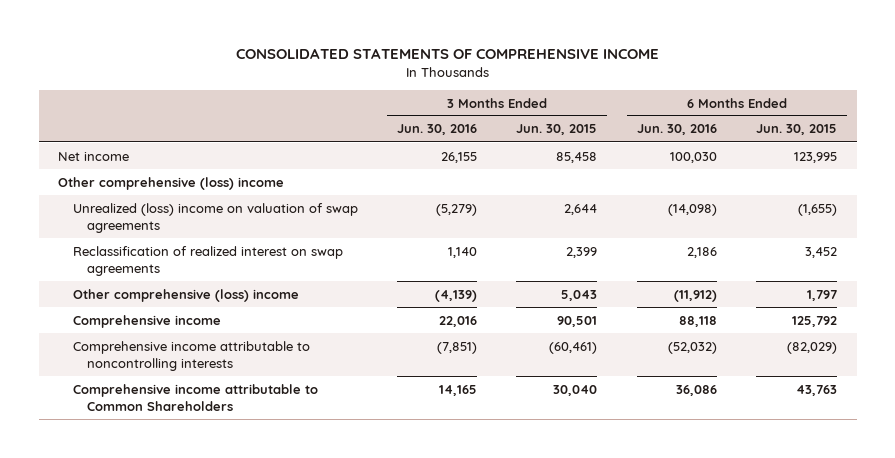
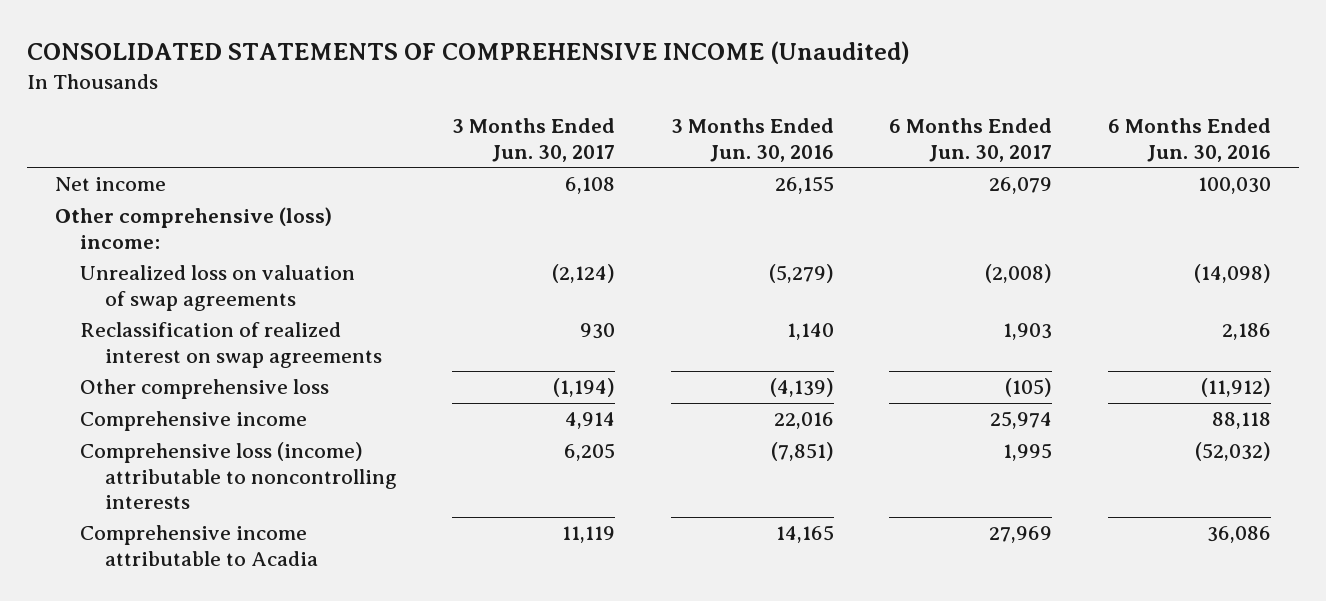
[235,48,659,60] CONSOLIDATED STATEMENTS OF COMPREHENSIVE INCOME -> [27,41,911,65] CONSOLIDATED STATEMENTS OF COMPREHENSIVE INCOME (Unaudited)
[516,124,598,136] Jun. 30, 2015 -> none
[755,124,837,136] Jun. 30, 2015 -> none
none -> [452,118,616,162] 3 Months Ended Jun. 30, 2017
none -> [889,118,1053,162] 6 Months Ended Jun. 30, 2017
[58,176,285,190] Other comprehensive (loss) income -> [55,207,333,249] Other comprehensive (loss) income:
[72,202,358,233] Unrealized (loss) income on valuation of swap agreements -> [79,265,355,311] Unrealized loss on valuation of swap agreements
[72,288,299,302] Other comprehensive (loss) income -> [79,379,329,400] Other comprehensive loss
[72,340,310,371] Comprehensive income attributable to noncontrolling interests -> [79,442,397,510] Comprehensive loss (income) attributable to noncontrolling interests
[72,383,318,411] Comprehensive income attributable to Common Shareholders -> [79,525,318,566] Comprehensive income attributable to Acadia

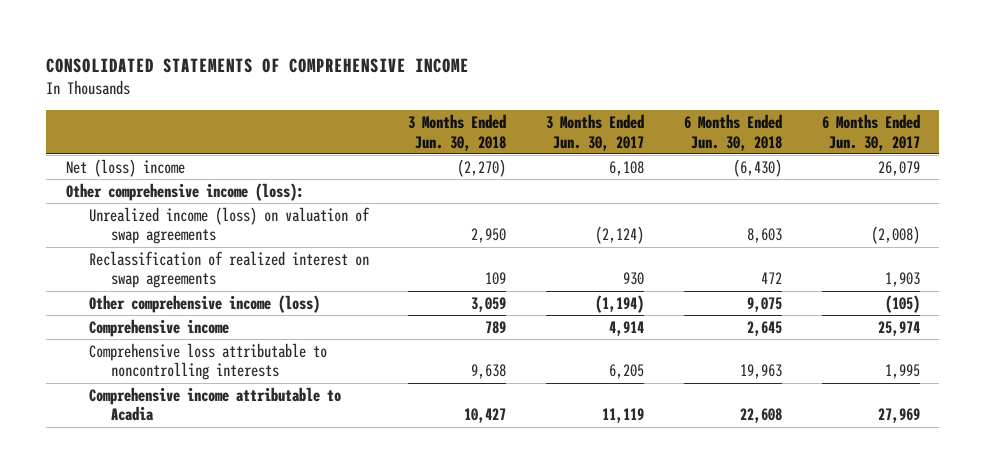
[27,41,911,65] CONSOLIDATED STATEMENTS OF COMPREHENSIVE INCOME (Unaudited) -> [45,57,469,73] CONSOLIDATED STATEMENTS OF COMPREHENSIVE INCOME
[670,118,834,162] 3 Months Ended Jun. 30, 2016 -> none
[1107,118,1271,162] 6 Months Ended Jun. 30, 2016 -> none
none -> [408,114,507,151] 3 Months Ended Jun. 30, 2018
none -> [683,114,782,151] 6 Months Ended Jun. 30, 2018
[55,177,167,192] Net income -> [65,158,185,177] Net (loss) income
[55,207,333,249] Other comprehensive (loss) income: -> [65,182,304,201] Other comprehensive income (loss):
[79,265,355,311] Unrealized loss on valuation of swap agreements -> [88,206,370,245] Unrealized income (loss) on valuation of swap agreements
[79,379,329,400] Other comprehensive loss -> [88,294,320,313] Other comprehensive income (loss)
[79,442,397,510] Comprehensive loss (income) attributable to noncontrolling interests -> [88,342,327,381] Comprehensive loss attributable to noncontrolling interests

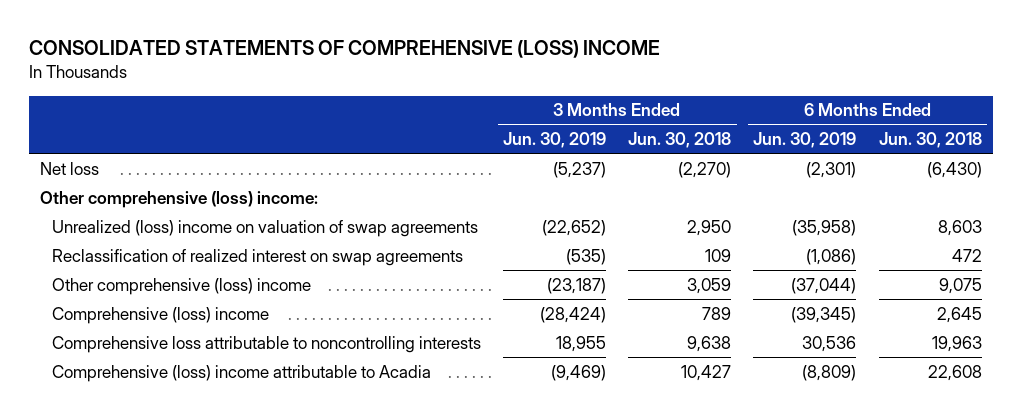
[45,57,469,73] CONSOLIDATED STATEMENTS OF COMPREHENSIVE INCOME -> [28,40,660,59] CONSOLIDATED STATEMENTS OF COMPREHENSIVE (LOSS) INCOME
[546,114,645,151] 3 Months Ended Jun. 30, 2017 -> none
[821,114,920,151] 6 Months Ended Jun. 30, 2017 -> none
none -> [503,132,607,149] Jun. 30, 2019
none -> [753,132,857,149] Jun. 30, 2019
[65,158,185,177] Net (loss) income -> [39,161,99,175] Net loss
[65,182,304,201] Other comprehensive income (loss): -> [39,190,318,208] Other comprehensive (loss) income:
[88,206,370,245] Unrealized income (loss) on valuation of swap agreements -> [52,219,479,237] Unrealized (loss) income on valuation of swap agreements
[88,294,320,313] Other comprehensive income (loss) -> [52,277,312,295] Other comprehensive (loss) income
[88,318,229,337] Comprehensive income -> [52,306,270,324] Comprehensive (loss) income
[88,386,341,422] Comprehensive income attributable to Acadia -> [52,364,432,382] Comprehensive (loss) income attributable to Acadia

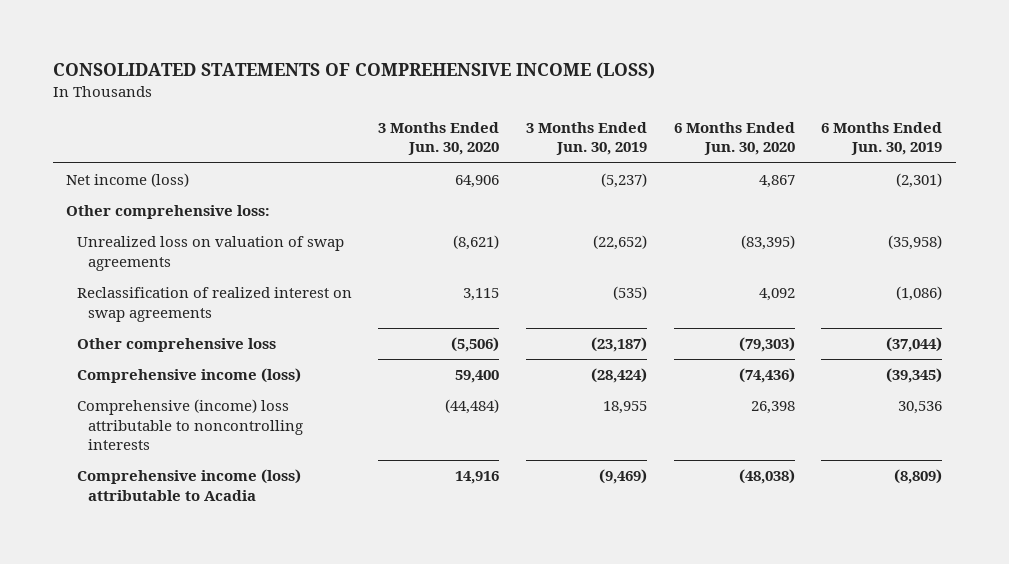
[28,40,660,59] CONSOLIDATED STATEMENTS OF COMPREHENSIVE (LOSS) INCOME -> [52,62,655,80] CONSOLIDATED STATEMENTS OF COMPREHENSIVE INCOME (LOSS)
[628,132,732,149] Jun. 30, 2018 -> none
[878,132,982,149] Jun. 30, 2018 -> none
none -> [378,121,500,156] 3 Months Ended Jun. 30, 2020
none -> [673,121,795,156] 6 Months Ended Jun. 30, 2020
[39,161,99,175] Net loss -> [66,172,190,187] Net income (loss)
[39,190,318,208] Other comprehensive (loss) income: -> [66,204,271,219] Other comprehensive loss:
[52,219,479,237] Unrealized (loss) income on valuation of swap agreements -> [76,235,344,271] Unrealized loss on valuation of swap agreements
[52,277,312,295] Other comprehensive (loss) income -> [76,337,276,352] Other comprehensive loss
[52,306,270,324] Comprehensive (loss) income -> [76,367,301,383] Comprehensive income (loss)
[52,335,482,353] Comprehensive loss attributable to noncontrolling interests -> [76,398,303,451] Comprehensive (income) loss attributable to noncontrolling interests
[52,364,432,382] Comprehensive (loss) income attributable to Acadia -> [76,468,301,501] Comprehensive income (loss) attributable to Acadia

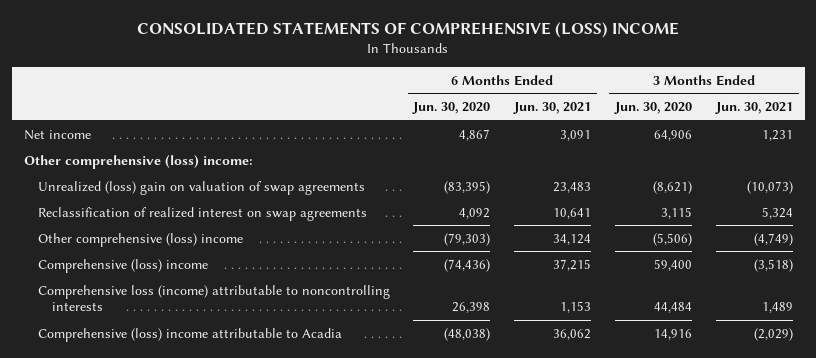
[52,62,655,80] CONSOLIDATED STATEMENTS OF COMPREHENSIVE INCOME (LOSS) -> [137,21,680,38] CONSOLIDATED STATEMENTS OF COMPREHENSIVE (LOSS) INCOME
[526,121,648,156] 3 Months Ended Jun. 30, 2019 -> none
[821,121,943,156] 6 Months Ended Jun. 30, 2019 -> none
none -> [513,102,592,115] Jun. 30, 2021
none -> [714,102,793,115] Jun. 30, 2021
[66,172,190,187] Net income (loss) -> [23,129,91,140] Net income
[66,204,271,219] Other comprehensive loss: -> [23,154,253,169] Other comprehensive (loss) income:
[76,235,344,271] Unrealized loss on valuation of swap agreements -> [37,180,365,195] Unrealized (loss) gain on valuation of swap agreements
[76,337,276,352] Other comprehensive loss -> [37,232,243,247] Other comprehensive (loss) income
[76,367,301,383] Comprehensive income (loss) -> [37,258,208,273] Comprehensive (loss) income
[76,398,303,451] Comprehensive (income) loss attributable to noncontrolling interests -> [37,284,390,312] Comprehensive loss (income) attributable to noncontrolling interests
[445,398,500,414] (44,484) -> [653,302,692,314] 44,484
[76,468,301,501] Comprehensive income (loss) attributable to Acadia -> [37,327,342,342] Comprehensive (loss) income attributable to Acadia

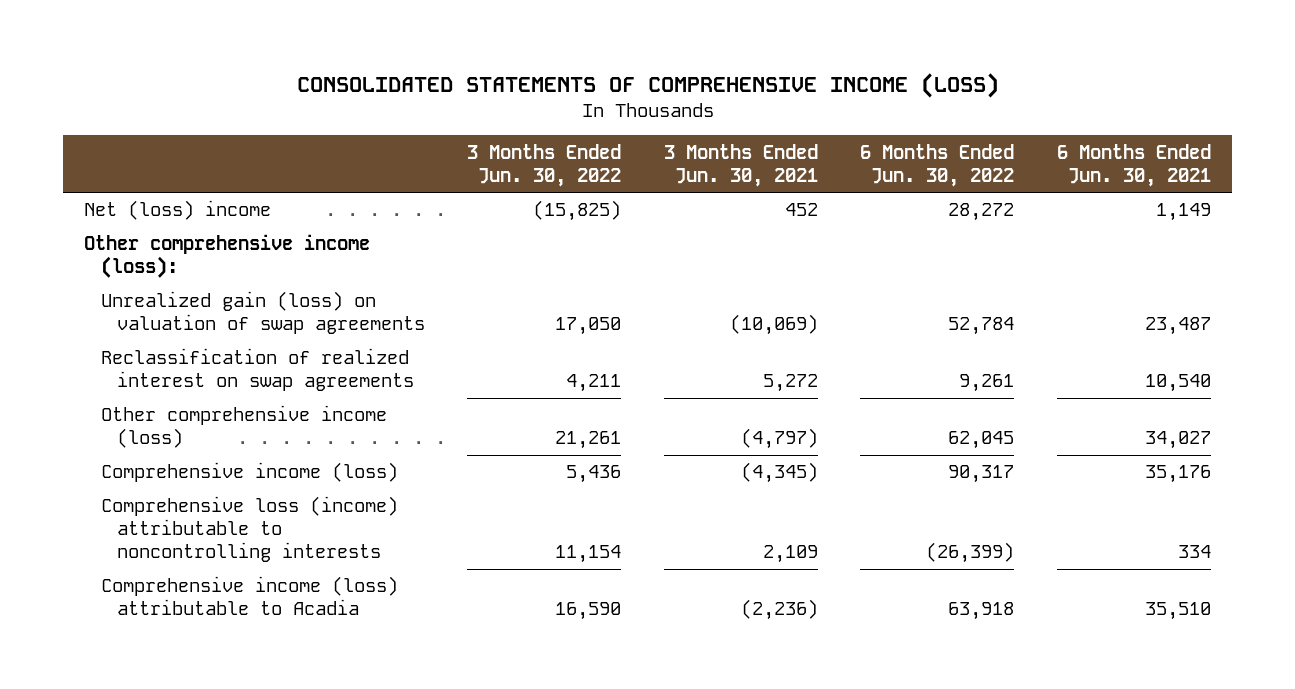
[137,21,680,38] CONSOLIDATED STATEMENTS OF COMPREHENSIVE (LOSS) INCOME -> [296,72,999,98] CONSOLIDATED STATEMENTS OF COMPREHENSIVE INCOME (LOSS)
[412,102,491,115] Jun. 30, 2020 -> none
[613,102,692,115] Jun. 30, 2020 -> none
none -> [467,143,622,187] 3 Months Ended Jun. 30, 2022
none -> [860,143,1015,187] 6 Months Ended Jun. 30, 2022
[23,129,91,140] Net income -> [84,200,272,221] Net (loss) income
[560,129,592,141] 3,091 -> [1155,203,1211,222] 1,149
[761,129,793,141] 1,231 -> [784,203,818,217] 452
[23,154,253,169] Other comprehensive (loss) income: -> [84,234,371,279] Other comprehensive income (loss):
[37,180,365,195] Unrealized (loss) gain on valuation of swap agreements -> [100,291,425,335] Unrealized gain (loss) on valuation of swap agreements
[553,181,592,193] 23,483 -> [1144,317,1211,336] 23,487
[746,180,793,194] (10,073) -> [729,314,818,336] (10,069)
[553,207,592,219] 10,641 -> [1144,374,1211,393] 10,540
[761,206,793,219] 5,324 -> [762,374,818,393] 5,272
[37,232,243,247] Other comprehensive (loss) income -> [100,405,387,449] Other comprehensive income (loss)
[553,233,592,245] 34,124 -> [1144,431,1211,450] 34,027
[753,232,793,246] (4,749) -> [740,428,818,450] (4,797)
[37,258,208,273] Comprehensive (loss) income -> [100,462,398,483] Comprehensive income (loss)
[553,258,592,271] 37,215 -> [1144,465,1211,484] 35,176
[753,258,793,272] (3,518) -> [740,462,818,484] (4,345)
[560,301,592,314] 1,153 -> [1177,545,1211,559] 334
[761,302,793,314] 1,489 -> [762,545,818,564] 2,109
[37,327,342,342] Comprehensive (loss) income attributable to Acadia -> [100,576,398,616] Comprehensive income (loss) attributable to Acadia
[553,328,592,340] 36,062 -> [1144,602,1211,621] 35,510
[753,327,793,341] (2,029) -> [740,599,818,621] (2,236)

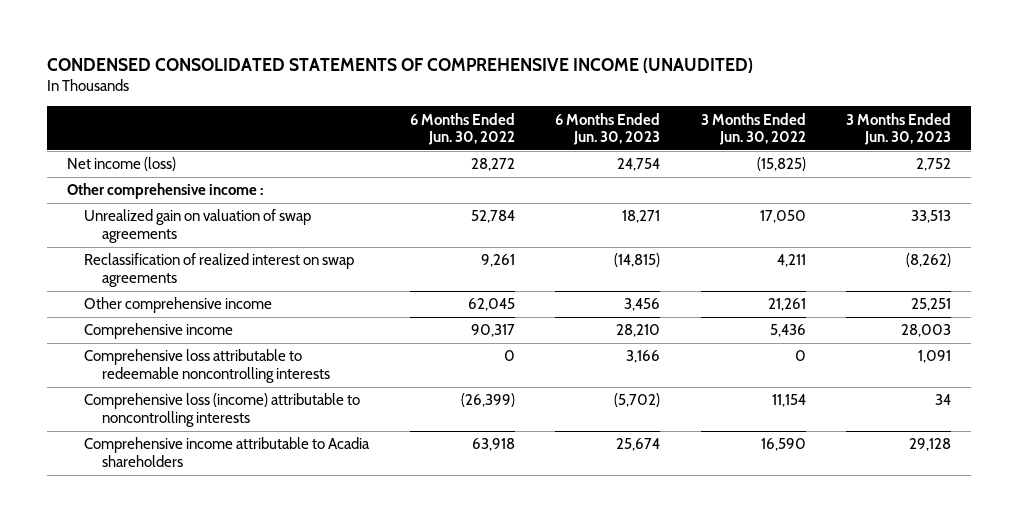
[296,72,999,98] CONSOLIDATED STATEMENTS OF COMPREHENSIVE INCOME (LOSS) -> [47,57,754,73] CONDENSED CONSOLIDATED STATEMENTS OF COMPREHENSIVE INCOME (UNAUDITED)
[663,143,818,187] 3 Months Ended Jun. 30, 2021 -> none
[1056,143,1211,187] 6 Months Ended Jun. 30, 2021 -> none
none -> [555,112,661,146] 6 Months Ended Jun. 30, 2023
none -> [846,112,952,146] 3 Months Ended Jun. 30, 2023
[84,200,272,221] Net (loss) income -> [67,157,177,172] Net income (loss)
[84,234,371,279] Other comprehensive income (loss): -> [67,183,264,200] Other comprehensive income :
[100,291,425,335] Unrealized gain (loss) on valuation of swap agreements -> [84,209,312,244] Unrealized gain on valuation of swap agreements
[100,405,387,449] Other comprehensive income (loss) -> [84,297,273,314] Other comprehensive income
[100,462,398,483] Comprehensive income (loss) -> [84,323,234,340] Comprehensive income
none -> [84,349,330,384] Comprehensive loss attributable to redeemable noncontrolling interests
[100,576,398,616] Comprehensive income (loss) attributable to Acadia -> [84,437,371,468] Comprehensive income attributable to Acadia shareholders

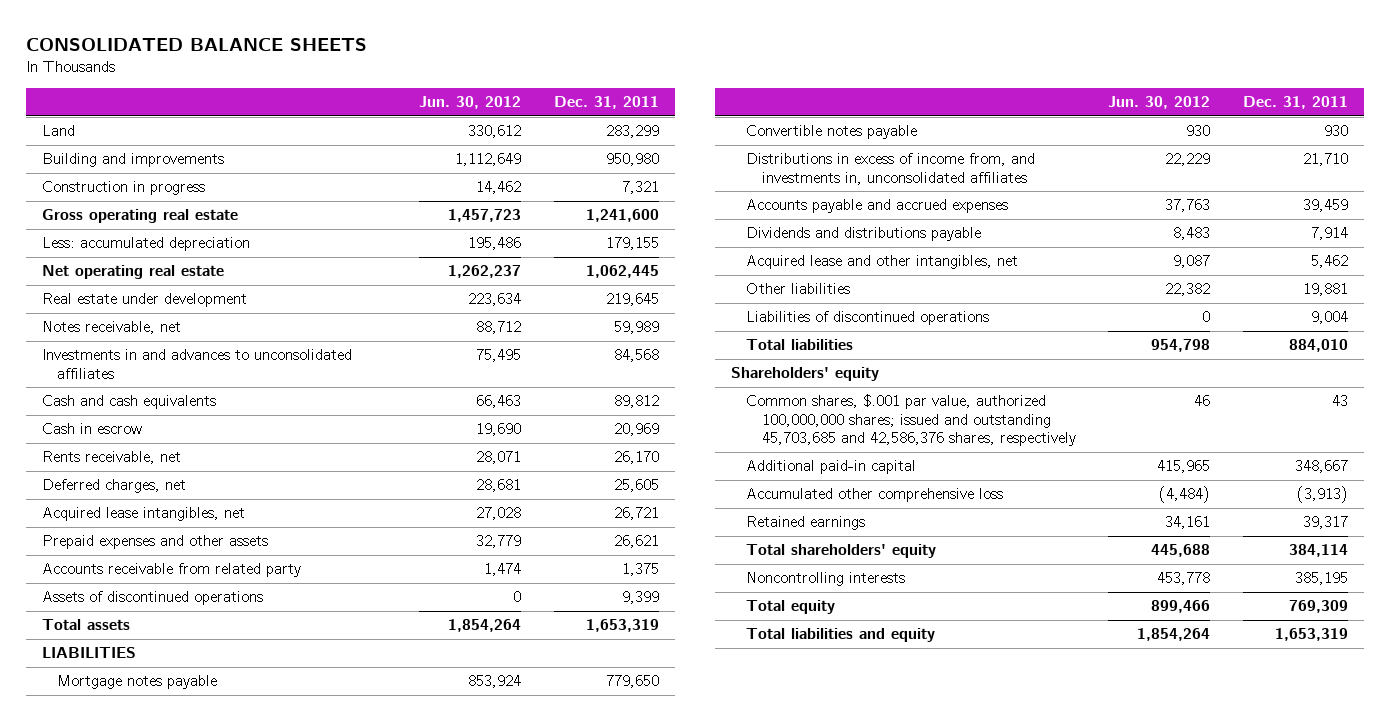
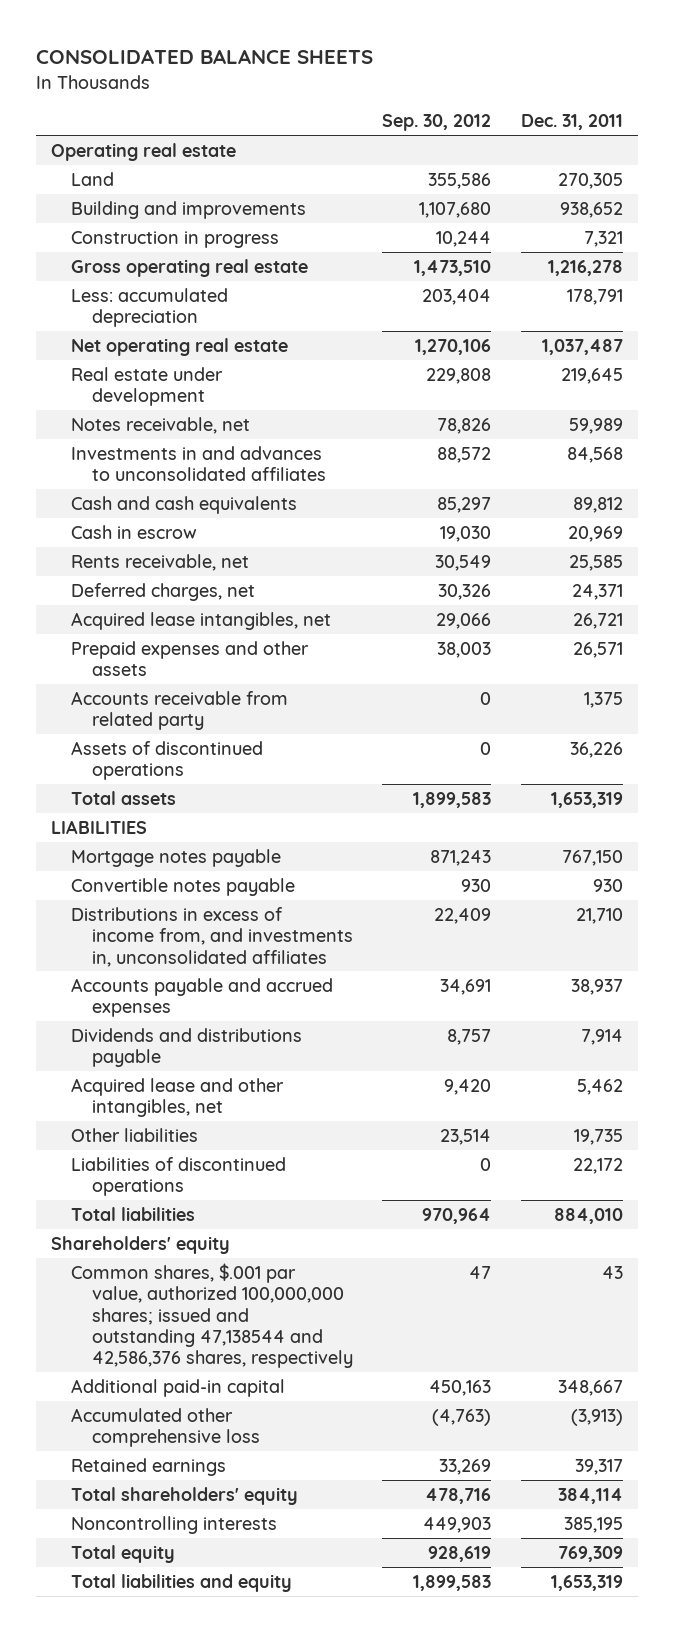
[419,96,522,110] Jun. 30, 2012 -> none
none -> [382,114,492,132] Sep. 30, 2012
none -> [51,142,237,161] Operating real estate
[605,125,659,139] 283,299 -> [557,172,623,189] 270,305
[605,153,659,167] 950,980 -> [559,201,623,218] 938,652
[585,209,659,223] 1,241,600 -> [547,259,623,276] 1,216,278
[605,237,659,251] 179,155 -> [566,288,623,305] 178,791
[585,265,659,279] 1,062,445 -> [541,338,623,355] 1,037,487
[613,451,659,465] 26,170 -> [568,554,623,571] 25,585
[613,479,659,493] 25,605 -> [571,583,623,600] 24,371
[613,535,659,549] 26,621 -> [572,641,623,658] 26,571
[621,591,659,605] 9,399 -> [569,741,623,758] 36,226
[605,675,659,689] 779,650 -> [561,849,623,866] 767,150
[1302,199,1348,213] 39,459 -> [570,978,623,995] 38,937
[1302,283,1348,297] 19,881 -> [573,1128,623,1145] 19,735
[1310,311,1348,325] 9,004 -> [572,1157,623,1174] 22,172
[746,394,1076,447] Common shares, $.001 par value, authorized 100,000,000 shares; issued and outstanding 45,703,685 and 42,586,376 shares, respectively -> [71,1262,353,1369] Common shares, $.001 par value, authorized 100,000,000 shares; issued and outstanding 47,138544 and 42,586,376 shares, respectively

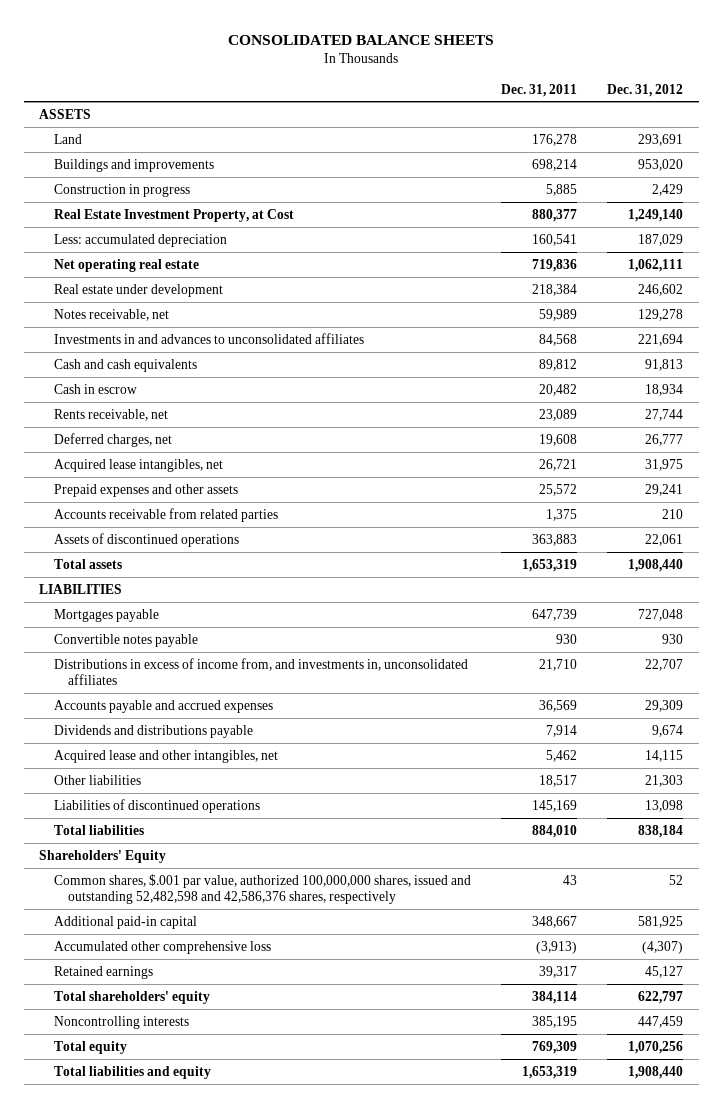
[382,114,492,132] Sep. 30, 2012 -> none
none -> [607,83,684,97] Dec. 31, 2012
[51,142,237,161] Operating real estate -> none
none -> [38,108,91,119] ASSETS
[557,172,623,189] 270,305 -> [531,133,577,146] 176,278
[71,200,307,219] Building and improvements -> [53,158,214,172] Buildings and improvements
[559,201,623,218] 938,652 -> [531,158,577,171] 698,214
[583,230,623,247] 7,321 -> [545,183,577,196] 5,885
[71,258,309,277] Gross operating real estate -> [53,208,294,222] Real Estate Investment Property, at Cost
[547,259,623,276] 1,216,278 -> [531,208,577,222] 880,377
[566,288,623,305] 178,791 -> [531,233,577,246] 160,541
[541,338,623,355] 1,037,487 -> [531,258,577,272] 719,836
[560,367,623,384] 219,645 -> [531,283,577,296] 218,384
[567,525,623,542] 20,969 -> [538,383,577,396] 20,482
[568,554,623,571] 25,585 -> [538,408,577,421] 23,089
[571,583,623,600] 24,371 -> [538,433,577,446] 19,608
[572,641,623,658] 26,571 -> [538,483,577,496] 25,572
[71,690,289,731] Accounts receivable from related party -> [53,507,278,522] Accounts receivable from related parties
[569,741,623,758] 36,226 -> [531,533,577,546] 363,883
[71,848,282,867] Mortgage notes payable -> [53,608,159,622] Mortgages payable
[561,849,623,866] 767,150 -> [531,608,577,621] 647,739
[570,978,623,995] 38,937 -> [538,699,577,712] 36,569
[573,1128,623,1145] 19,735 -> [538,774,577,787] 18,517
[572,1157,623,1174] 22,172 -> [531,799,577,812] 145,169
[51,1235,231,1254] Shareholders' equity -> [38,849,166,863] Shareholders' Equity
[71,1262,353,1369] Common shares, $.001 par value, authorized 100,000,000 shares; issued and outstanding 47,138544 and 42,586,376 shares, respectively -> [53,873,471,905] Common shares, $.001 par value, authorized 100,000,000 shares, issued and outstanding 52,482,598 and 42,586,376 shares, respectively

